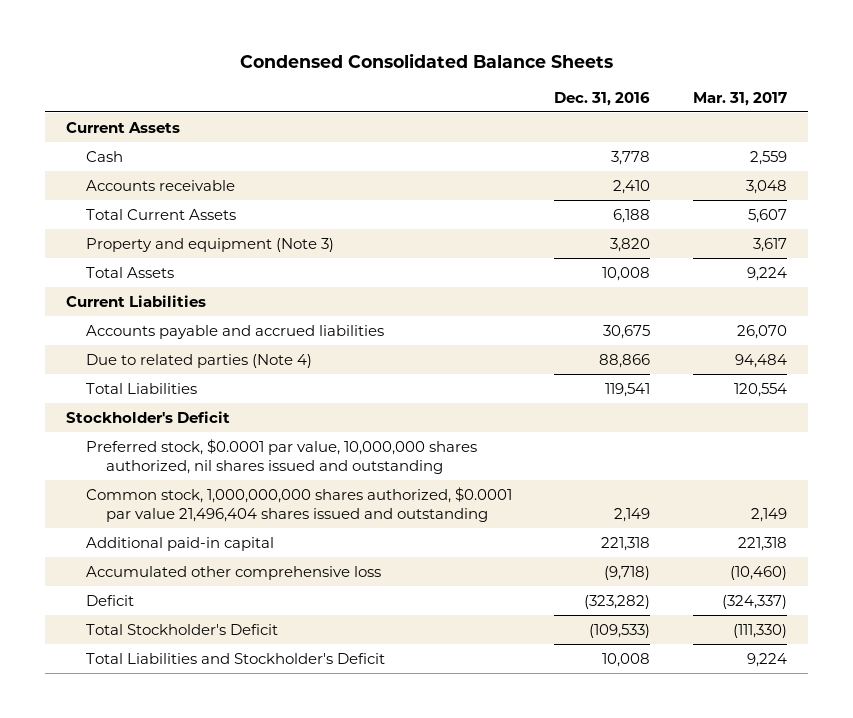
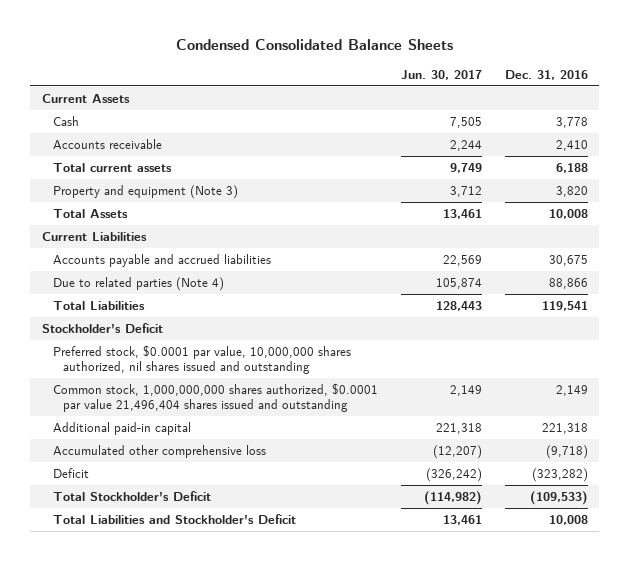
[693,91,788,106] Mar. 31, 2017 -> none
none -> [400,69,482,80] Jun. 30, 2017
[85,208,236,220] Total Current Assets -> [52,163,172,173] Total current assets

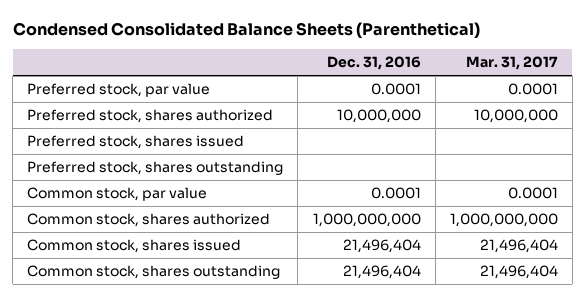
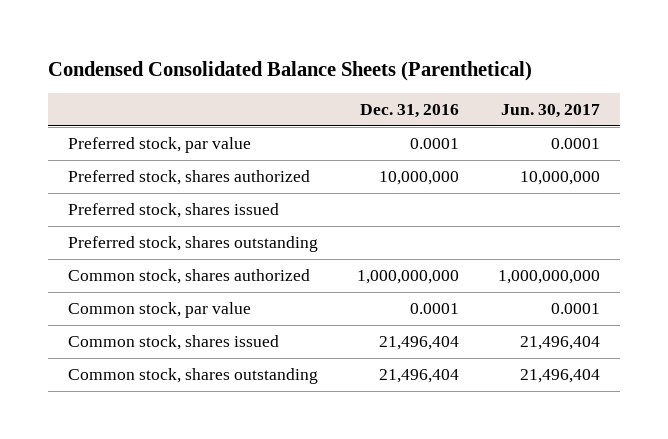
[465,56,558,71] Mar. 31, 2017 -> none
none -> [501,104,601,119] Jun. 30, 2017
[27,187,208,202] Common stock, par value -> [67,302,251,319] Common stock, par value

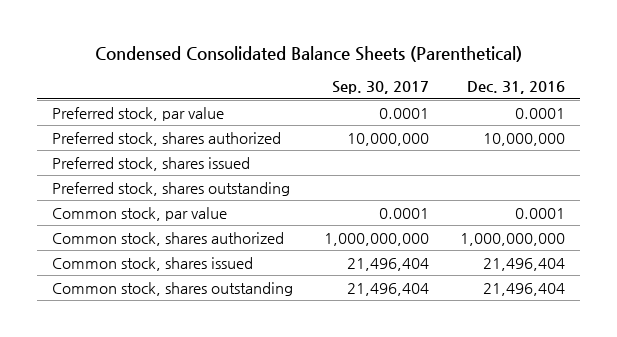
[501,104,601,119] Jun. 30, 2017 -> none
none -> [332,80,430,94] Sep. 30, 2017
[67,269,310,285] Common stock, shares authorized -> [52,231,285,246] Common stock, shares authorized

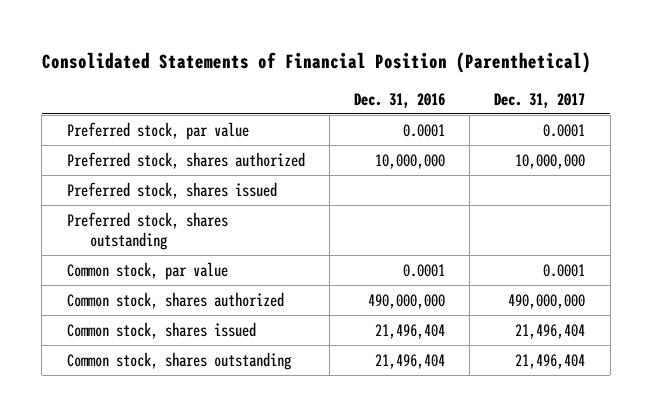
[94,46,522,63] Condensed Consolidated Balance Sheets (Parenthetical) -> [41,51,591,73] Consolidated Statements of Financial Position (Parenthetical)
[332,80,430,94] Sep. 30, 2017 -> none
none -> [494,92,586,108] Dec. 31, 2017
[459,232,565,246] 1,000,000,000 -> [367,293,445,309] 490,000,000

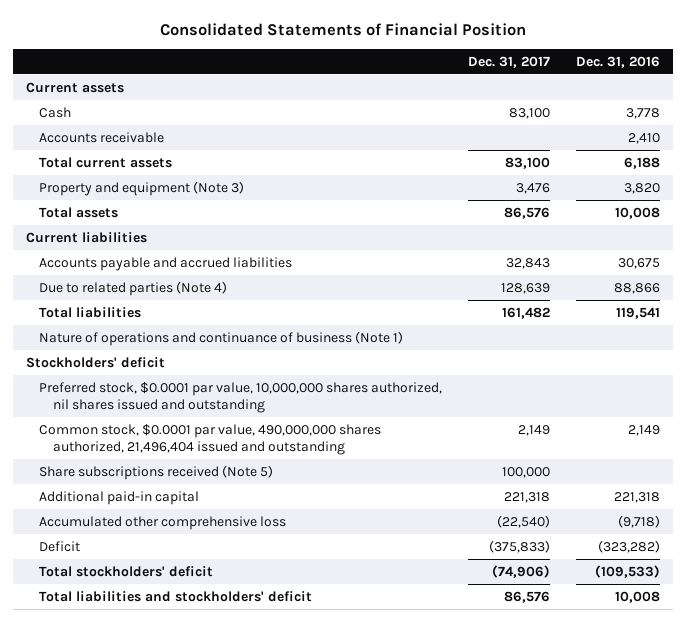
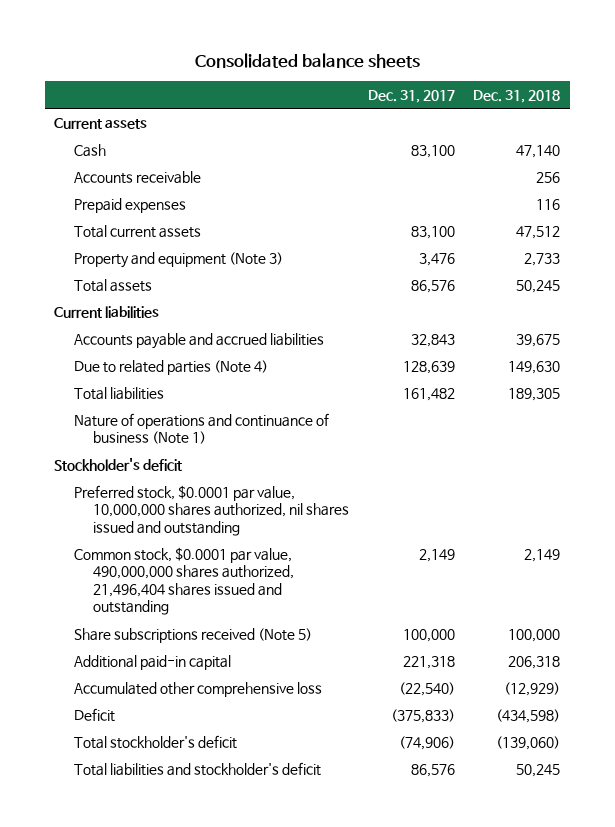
[159,22,526,36] Consolidated Statements of Financial Position -> [195,52,421,68] Consolidated balance sheets
[576,55,661,68] Dec. 31, 2016 -> none
none -> [473,89,561,103] Dec. 31, 2018
none -> [73,197,186,213] Prepaid expenses
[25,356,165,368] Stockholders' deficit -> [54,457,183,471] Stockholder's deficit
[39,423,382,455] Common stock, $0.0001 par value, 490,000,000 shares authorized, 21,496,404 issued and outstanding -> [73,546,294,616] Common stock, $0.0001 par value, 490,000,000 shares authorized, 21,496,404 shares issued and outstanding
[39,565,214,577] Total stockholders' deficit -> [73,734,237,749] Total stockholder's deficit
[39,590,313,602] Total liabilities and stockholders' deficit -> [73,761,321,776] Total liabilities and stockholder's deficit

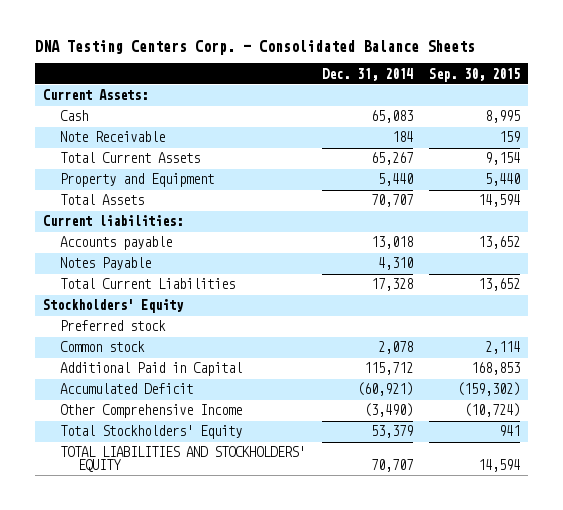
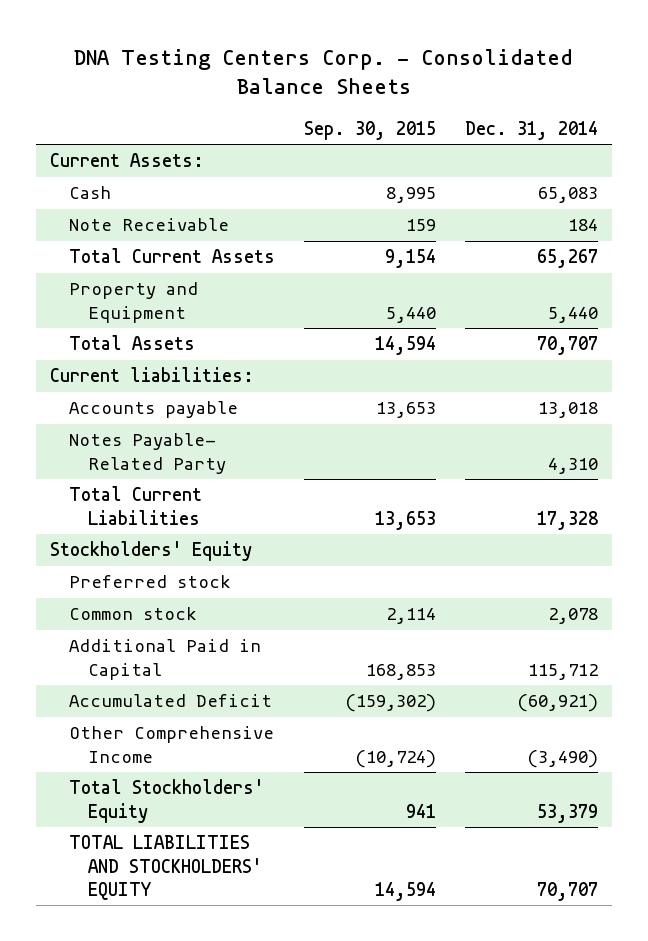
[477,236,520,250] 13,652 -> [376,402,437,419] 13,653
[60,257,152,271] Notes Payable -> [69,433,226,474] Notes Payable- Related Party
[477,278,520,292] 13,652 -> [375,510,437,530] 13,653

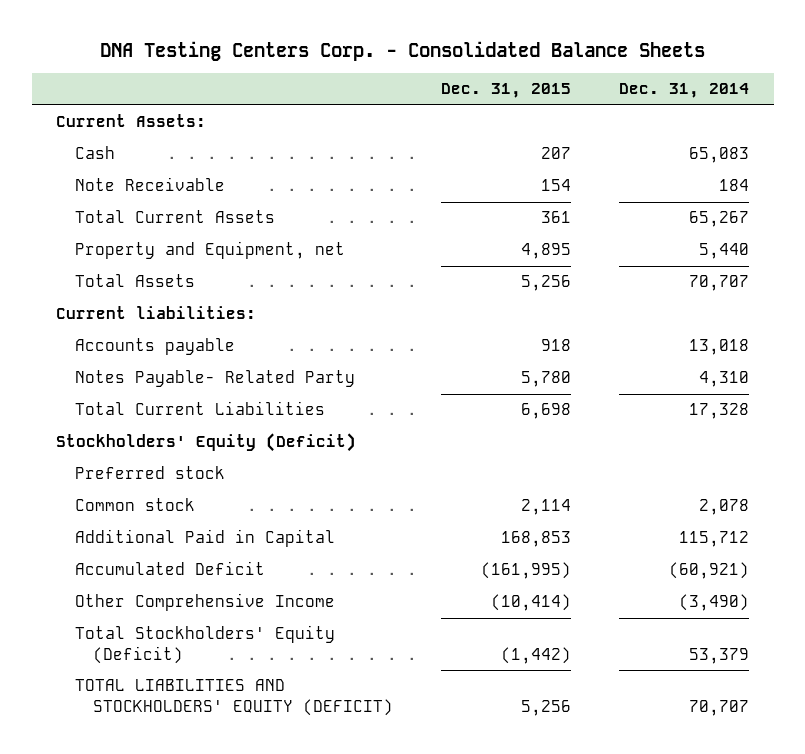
[304,120,437,140] Sep. 30, 2015 -> none
none -> [441,83,572,99] Dec. 31, 2015
[69,282,199,323] Property and Equipment -> [74,241,345,260] Property and Equipment, net
[50,541,253,562] Stockholders' Equity -> [55,433,356,453] Stockholders' Equity (Deficit)
[69,779,265,823] Total Stockholders' Equity -> [74,625,335,664] Total Stockholders' Equity (Deficit)
[69,835,262,900] TOTAL LIABILITIES AND STOCKHOLDERS' EQUITY -> [74,679,394,716] TOTAL LIABILITIES AND STOCKHOLDERS' EQUITY (DEFICIT)

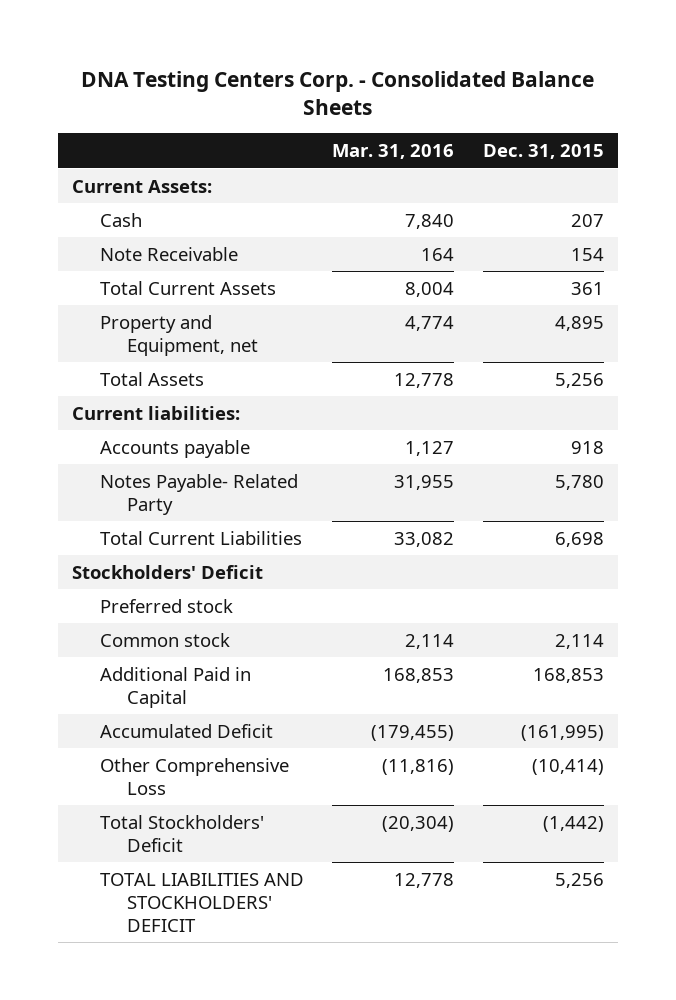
[619,83,750,99] Dec. 31, 2014 -> none
none -> [332,144,455,160] Mar. 31, 2016
[55,433,356,453] Stockholders' Equity (Deficit) -> [72,564,264,579] Stockholders' Deficit
[74,593,335,612] Other Comprehensive Income -> [99,757,289,795] Other Comprehensive Loss
[74,625,335,664] Total Stockholders' Equity (Deficit) -> [99,814,264,852] Total Stockholders' Deficit
[74,679,394,716] TOTAL LIABILITIES AND STOCKHOLDERS' EQUITY (DEFICIT) -> [99,872,304,933] TOTAL LIABILITIES AND STOCKHOLDERS' DEFICIT

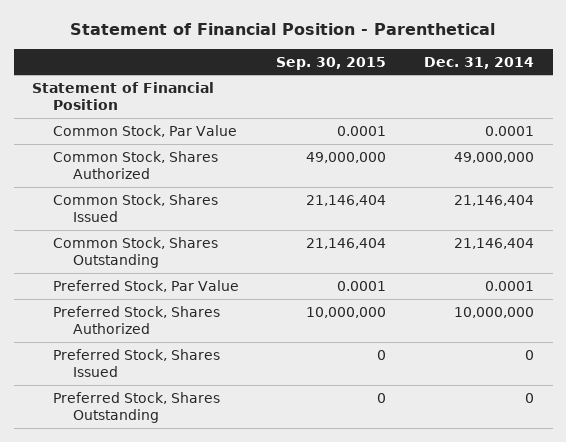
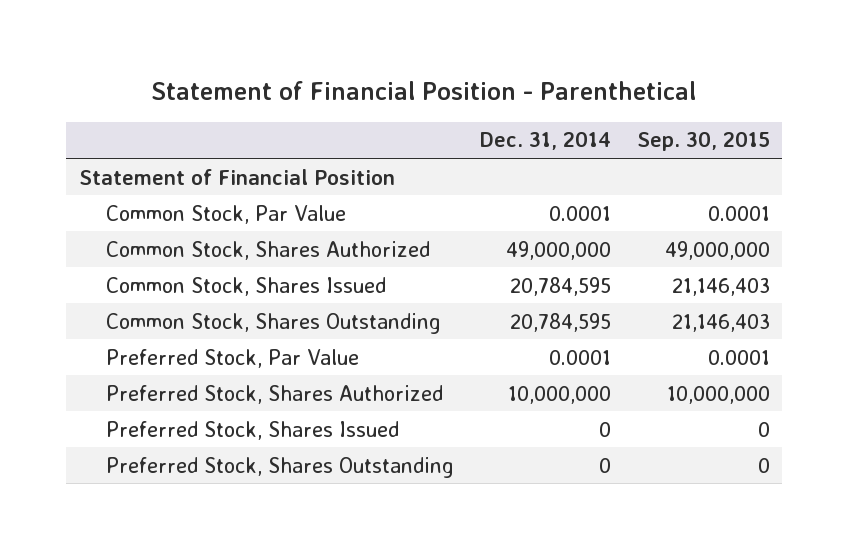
[306,194,387,206] 21,146,404 -> [671,277,770,296] 21,146,403
[454,194,535,206] 21,146,404 -> [509,276,611,296] 20,784,595
[306,237,387,249] 21,146,404 -> [671,313,770,332] 21,146,403
[454,237,535,249] 21,146,404 -> [509,312,611,332] 20,784,595

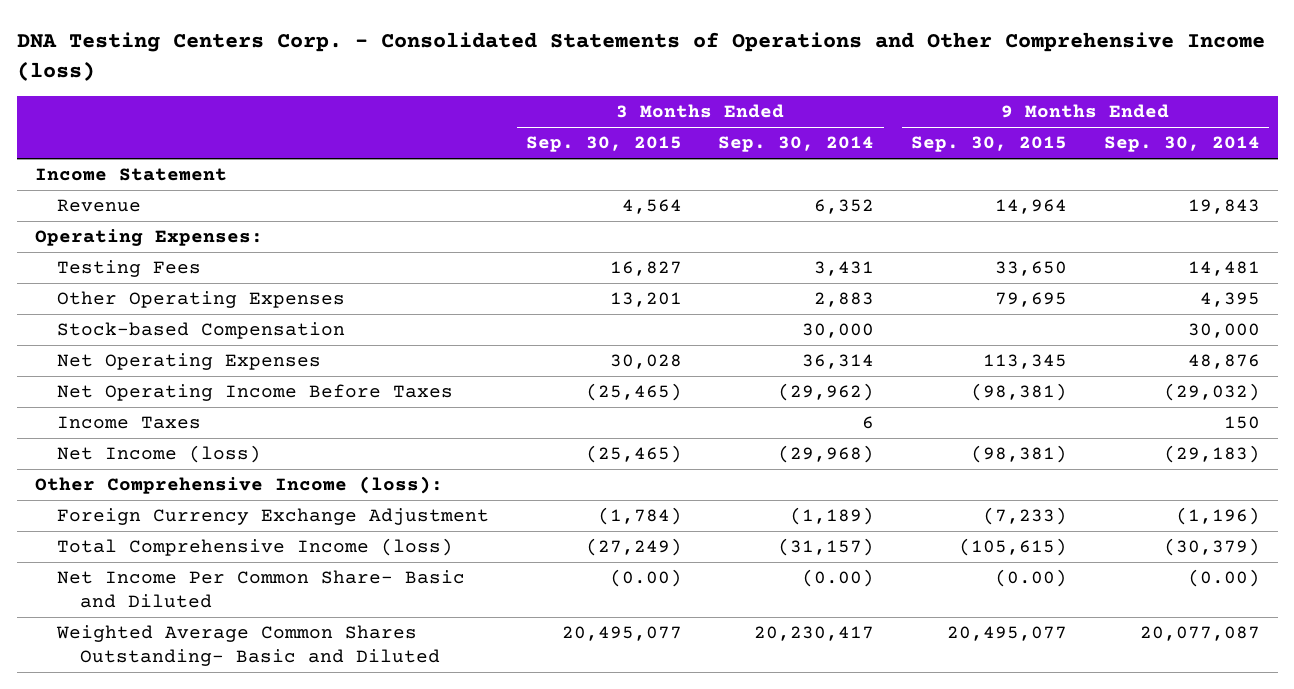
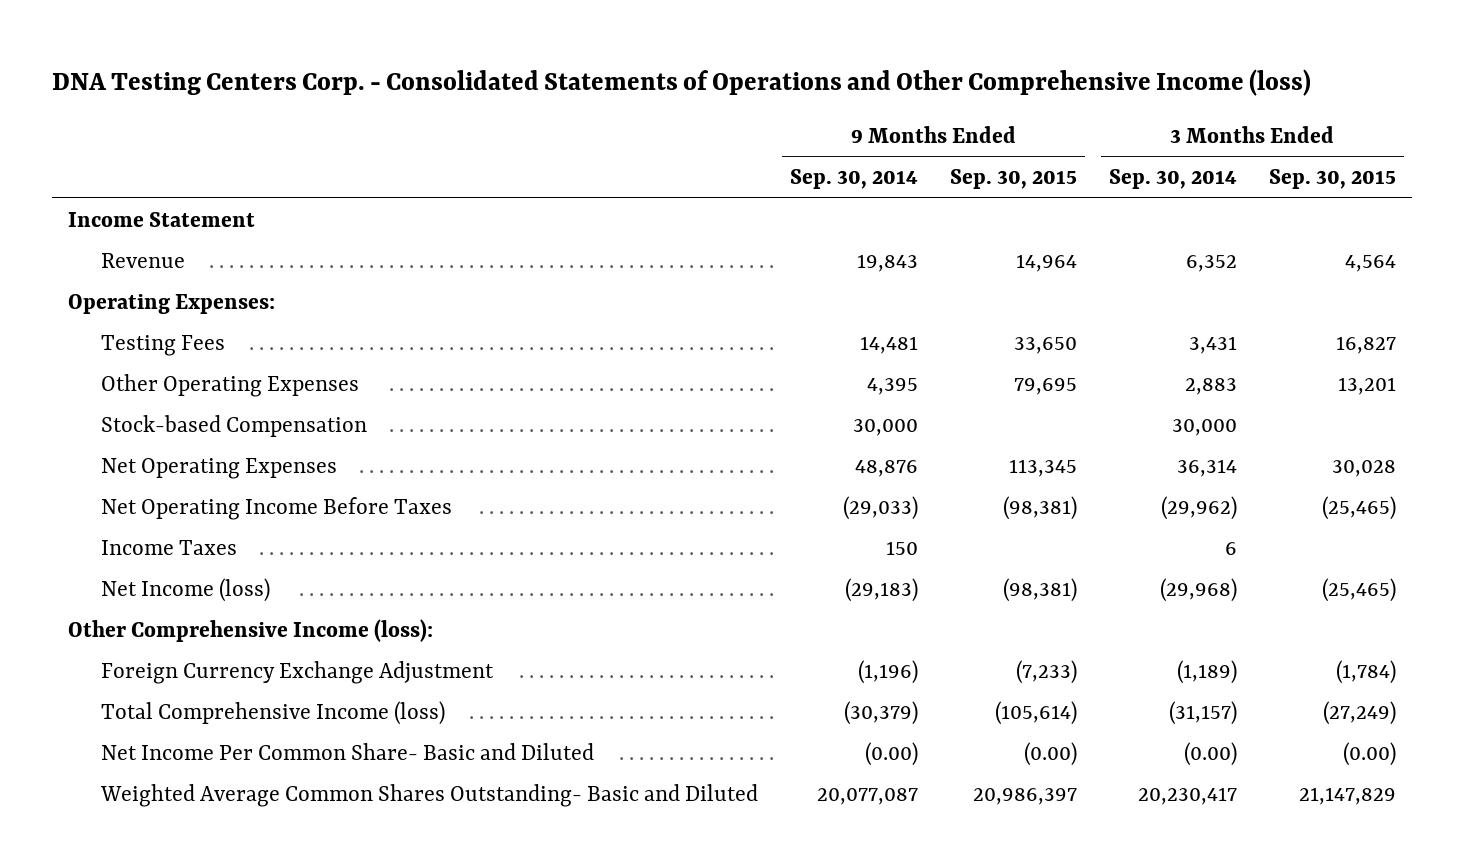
[1163,383,1260,402] (29,032) -> [843,495,919,520] (29,033)
[959,538,1068,557] (105,615) -> [995,700,1078,725] (105,614)
[561,626,682,642] 20,495,077 -> [1298,786,1396,805] 21,147,829
[947,626,1068,642] 20,495,077 -> [973,787,1078,805] 20,986,397

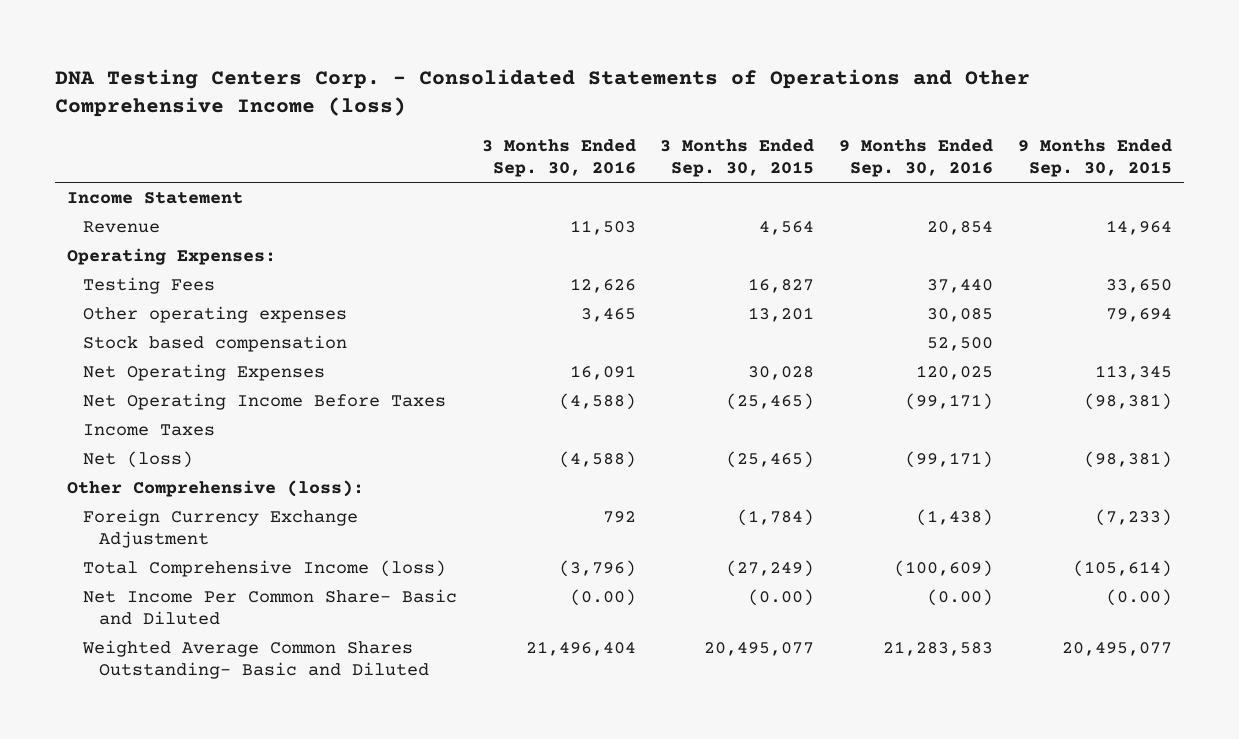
[790,169,919,190] Sep. 30, 2014 -> none
[1108,169,1237,190] Sep. 30, 2014 -> none
none -> [481,138,636,178] 3 Months Ended Sep. 30, 2016
none -> [839,138,994,178] 9 Months Ended Sep. 30, 2016
[101,373,360,397] Other Operating Expenses -> [83,305,348,323] Other operating expenses
[1014,377,1078,395] 79,695 -> [1105,307,1172,322] 79,694
[101,414,368,437] Stock-based Compensation -> [83,334,348,352] Stock based compensation
[101,577,271,602] Net Income (loss) -> [83,450,194,468] Net (loss)
[67,618,433,642] Other Comprehensive Income (loss): -> [66,479,364,497] Other Comprehensive (loss):
[973,787,1078,805] 20,986,397 -> [1061,641,1172,656] 20,495,077
[1298,786,1396,805] 21,147,829 -> [704,641,815,656] 20,495,077

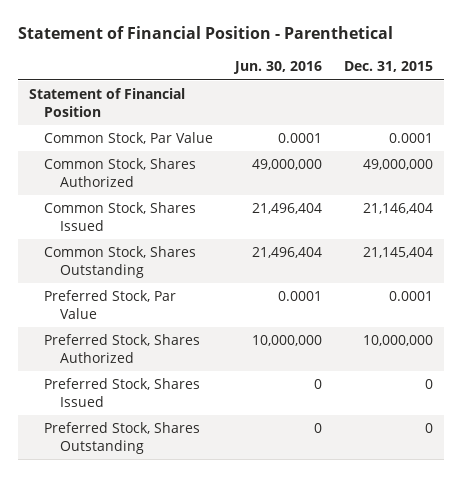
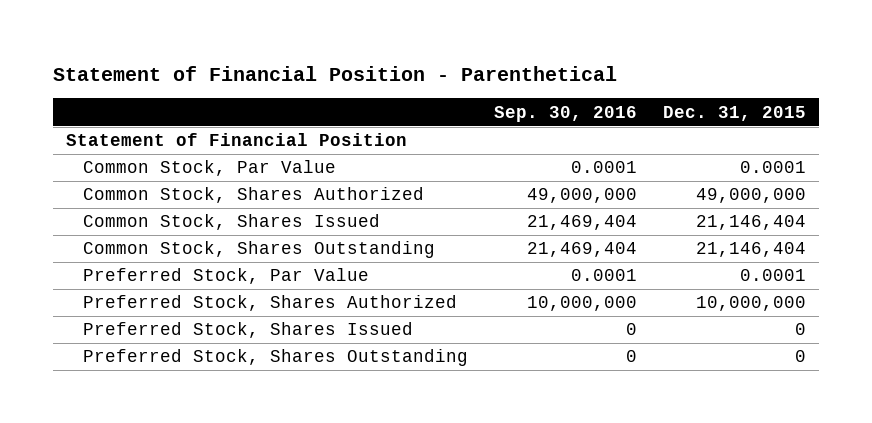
[233,61,323,75] Jun. 30, 2016 -> none
none -> [493,105,637,122] Sep. 30, 2016
[363,247,434,259] 21,145,404 -> [695,242,806,258] 21,146,404

